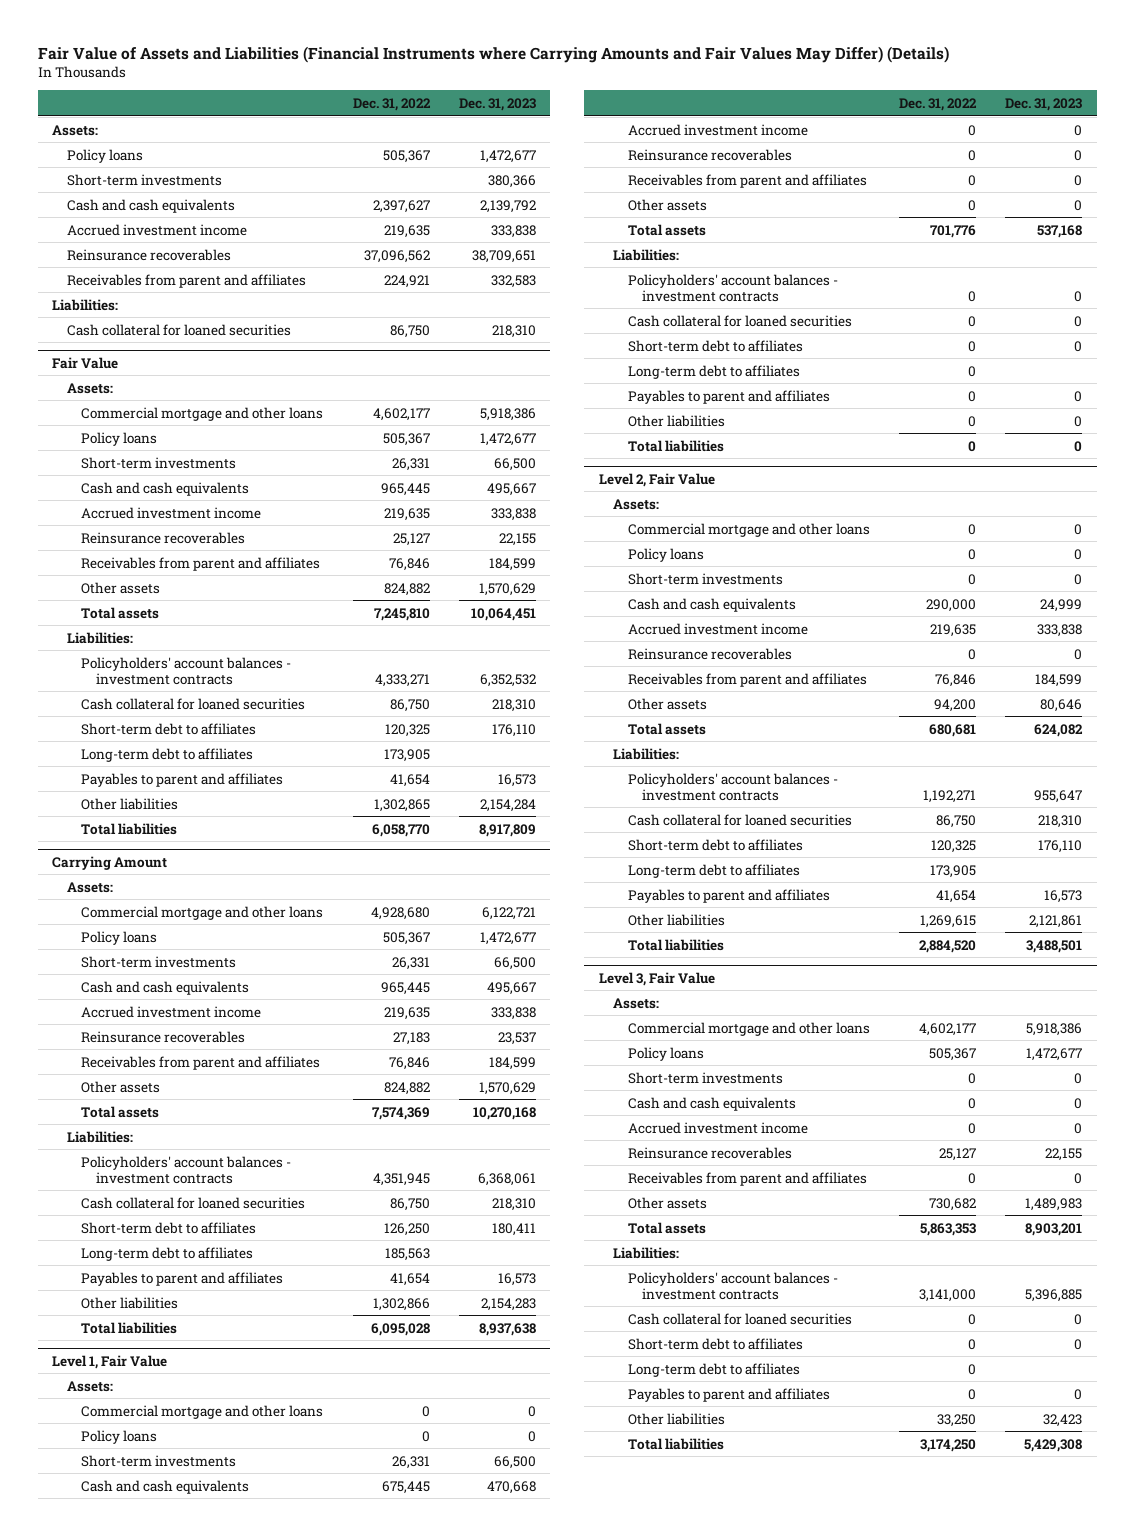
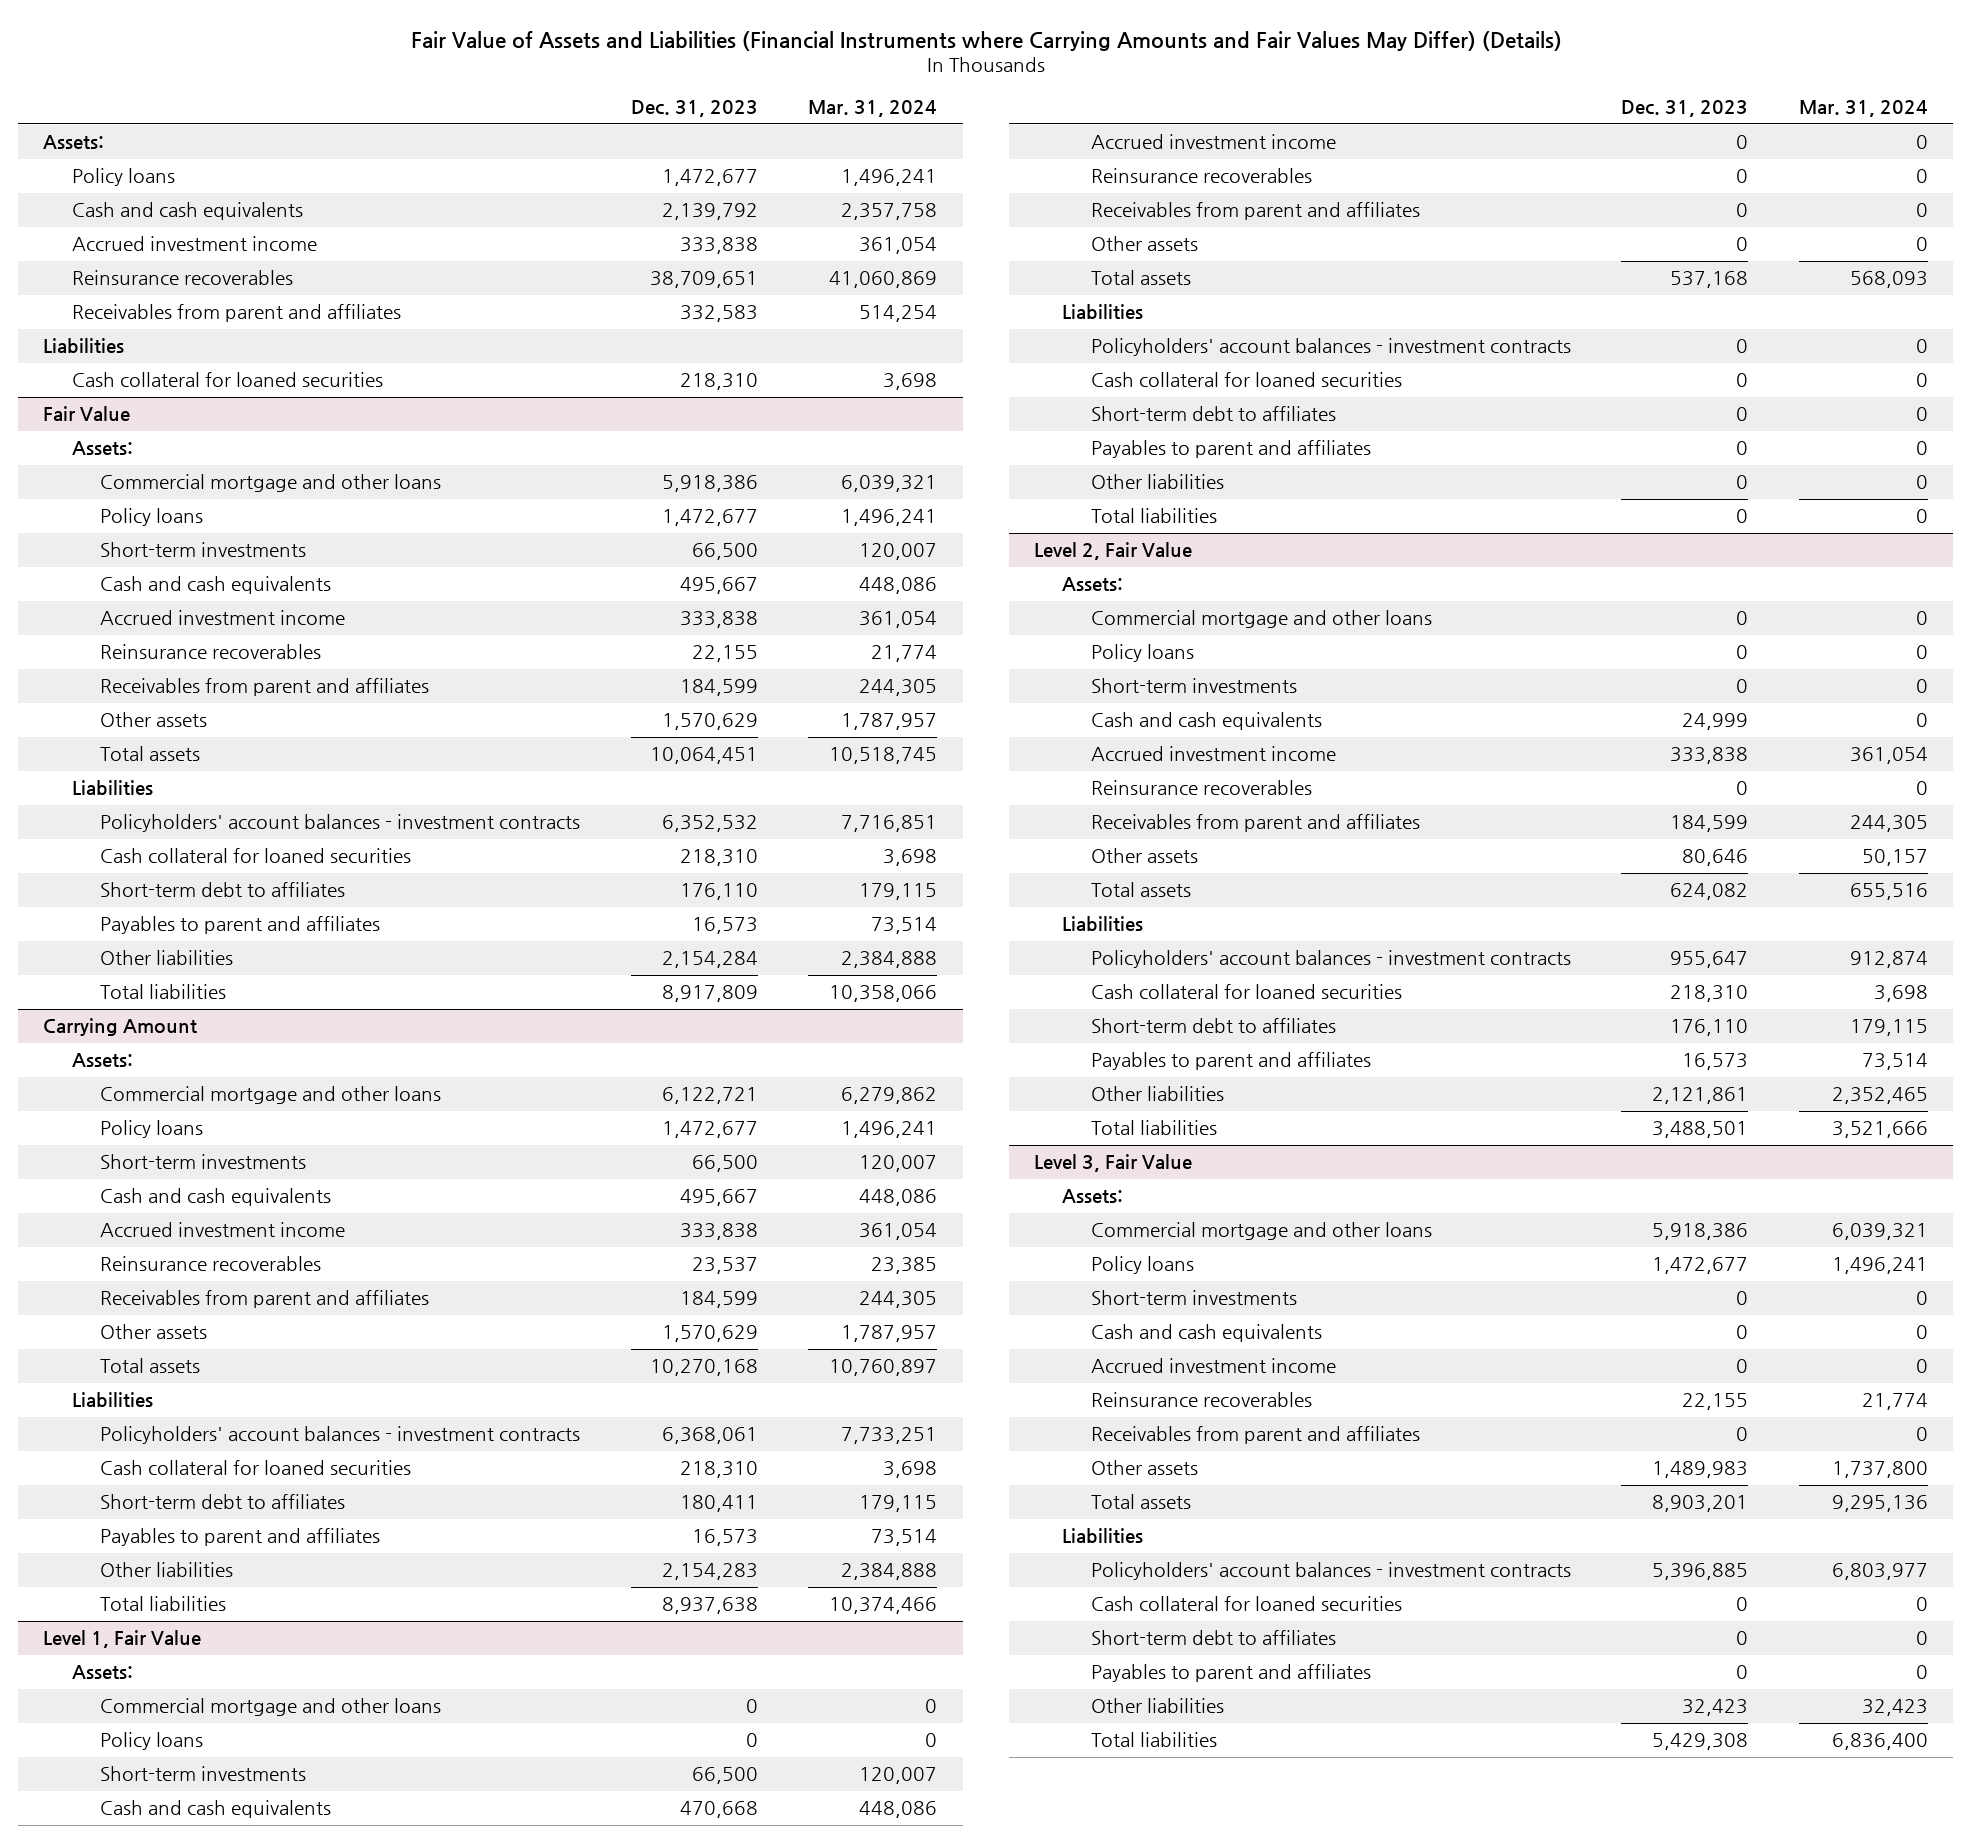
[352,97,431,111] Dec. 31, 2022 -> none
none -> [808,100,938,118] Mar. 31, 2024
[66,173,222,186] Short-term investments -> none
[52,298,119,311] Liabilities: -> [43,338,125,354] Liabilities
[66,631,133,644] Liabilities: -> [71,780,153,796] Liabilities
[81,747,254,762] Long-term debt to affiliates -> none
[66,1130,133,1143] Liabilities: -> [71,1392,153,1408] Liabilities
[81,1246,254,1261] Long-term debt to affiliates -> none
[613,248,680,261] Liabilities: -> [1062,304,1144,320] Liabilities
[627,364,800,379] Long-term debt to affiliates -> none
[613,747,680,760] Liabilities: -> [1062,916,1144,932] Liabilities
[627,863,800,878] Long-term debt to affiliates -> none
[613,1246,680,1259] Liabilities: -> [1062,1528,1144,1544] Liabilities
[627,1362,800,1377] Long-term debt to affiliates -> none

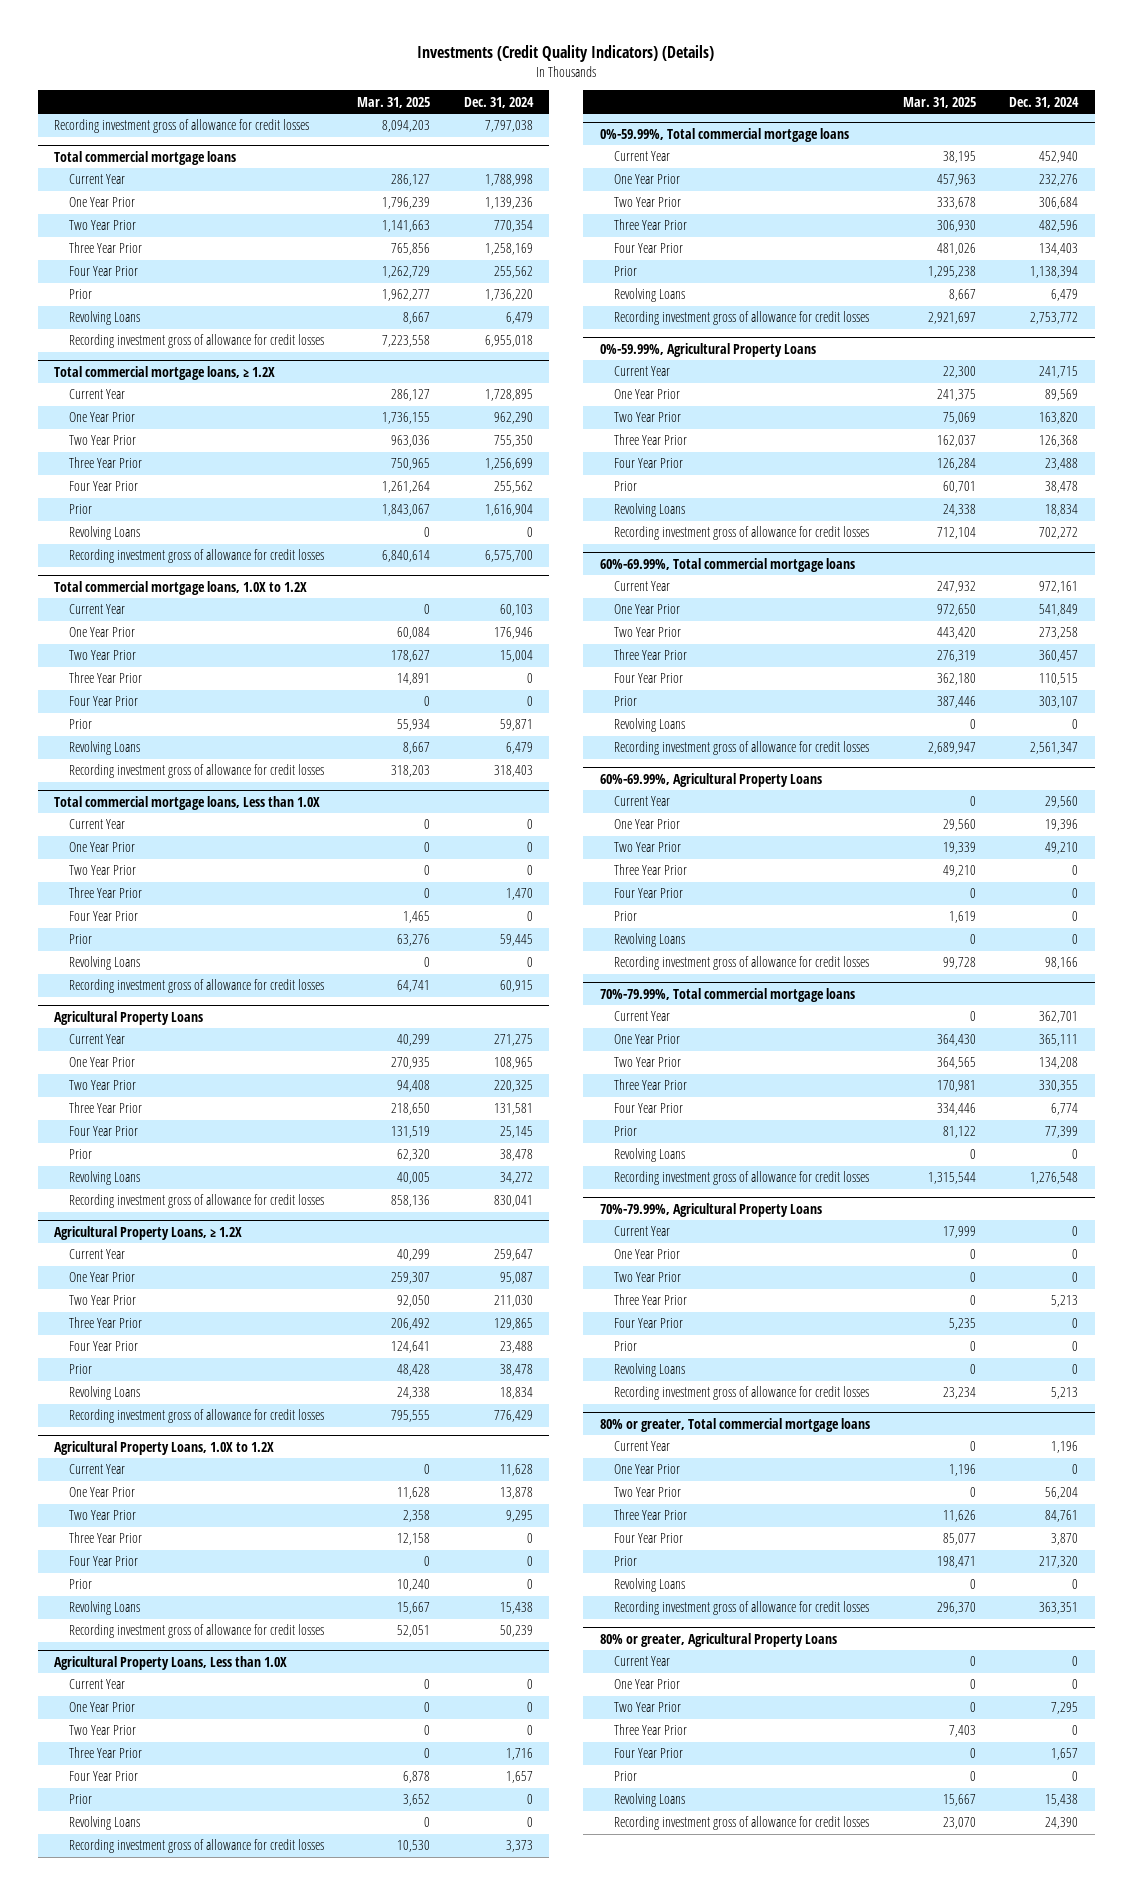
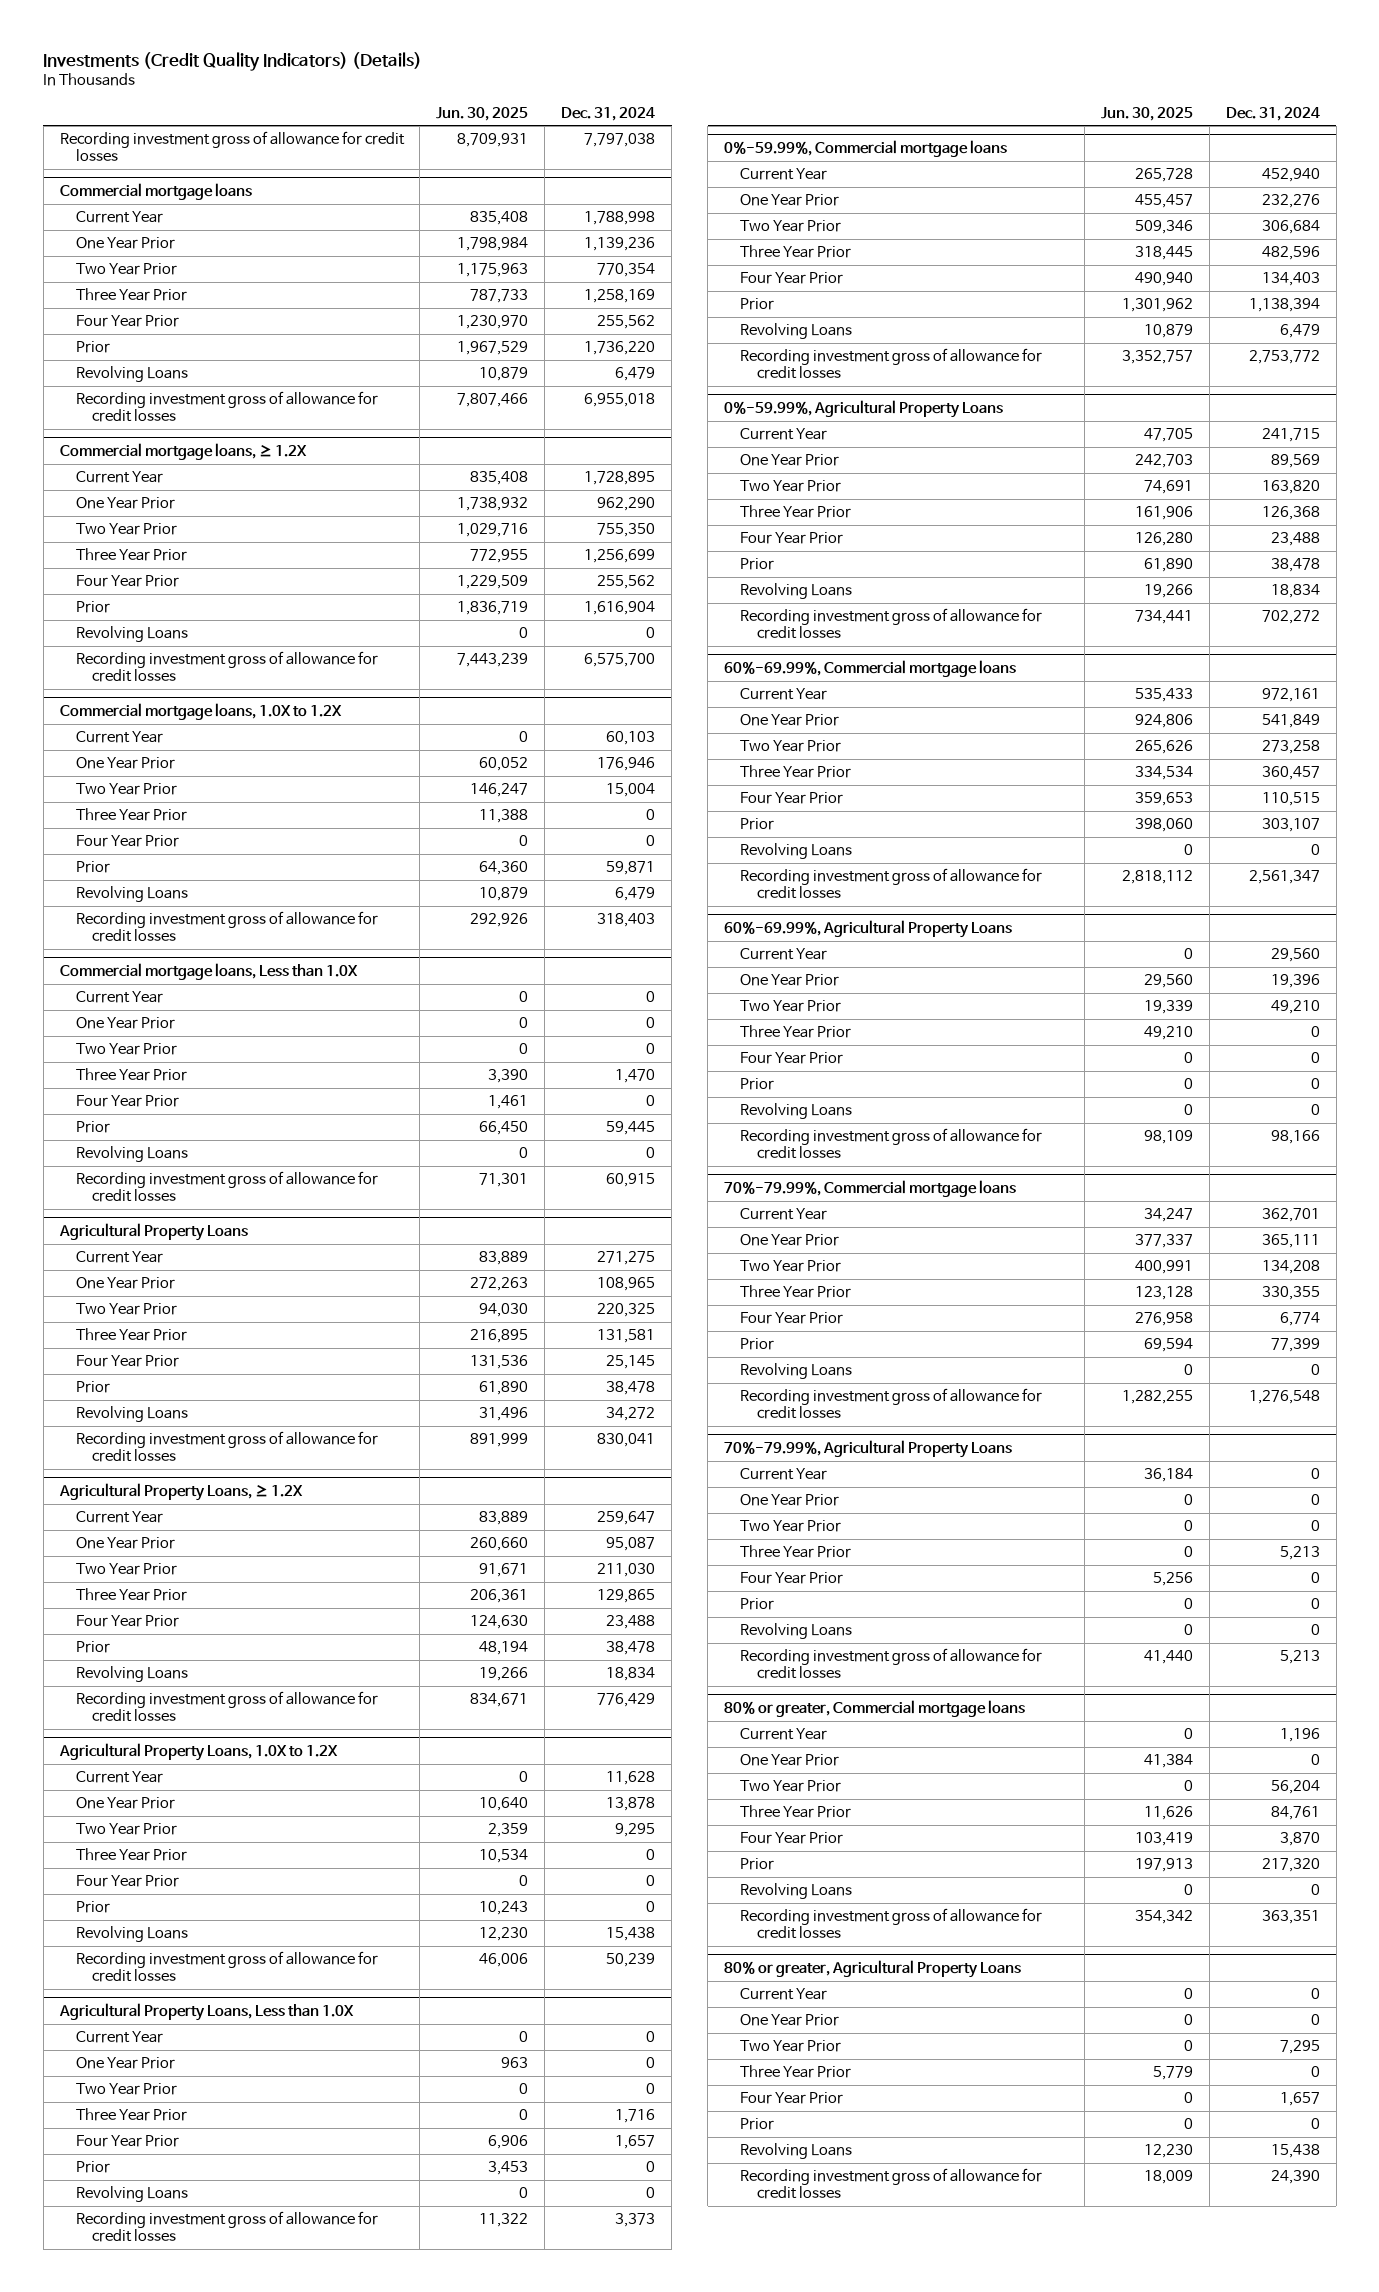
[357,96,431,108] Mar. 31, 2025 -> none
none -> [436,106,529,121] Jun. 30, 2025
[54,150,237,165] Total commercial mortgage loans -> [59,182,252,200] Commercial mortgage loans
[54,365,276,380] Total commercial mortgage loans, ≥ 1.2X -> [59,442,307,460] Commercial mortgage loans, ≥ 1.2X
[54,580,308,595] Total commercial mortgage loans, 1.0X to 1.2X -> [59,702,342,720] Commercial mortgage loans, 1.0X to 1.2X
[54,795,321,810] Total commercial mortgage loans, Less than 1.0X -> [59,962,358,980] Commercial mortgage loans, Less than 1.0X
[599,127,849,142] 0%-59.99%, Total commercial mortgage loans -> [724,139,1008,157] 0%-59.99%, Commercial mortgage loans
[599,557,855,572] 60%-69.99%, Total commercial mortgage loans -> [724,659,1017,677] 60%-69.99%, Commercial mortgage loans
[599,987,855,1002] 70%-79.99%, Total commercial mortgage loans -> [724,1179,1017,1197] 70%-79.99%, Commercial mortgage loans
[599,1417,870,1432] 80% or greater, Total commercial mortgage loans -> [724,1699,1026,1717] 80% or greater, Commercial mortgage loans

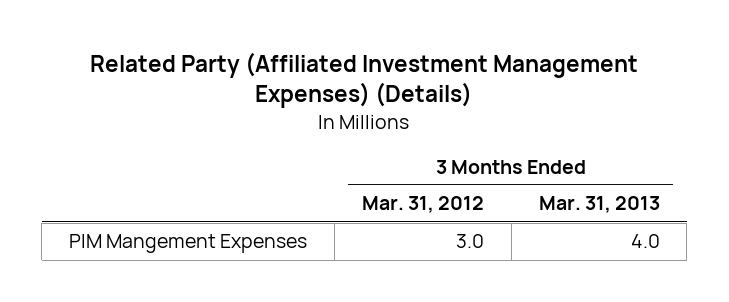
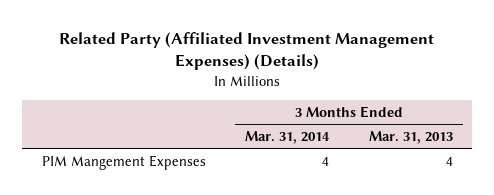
[361,196,484,214] Mar. 31, 2012 -> none
none -> [245,130,331,144] Mar. 31, 2014
[630,234,660,249] 4.0 -> [445,156,453,166] 4

